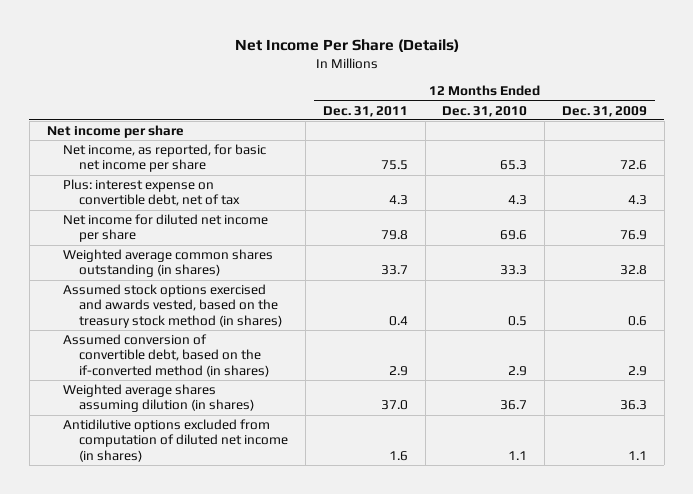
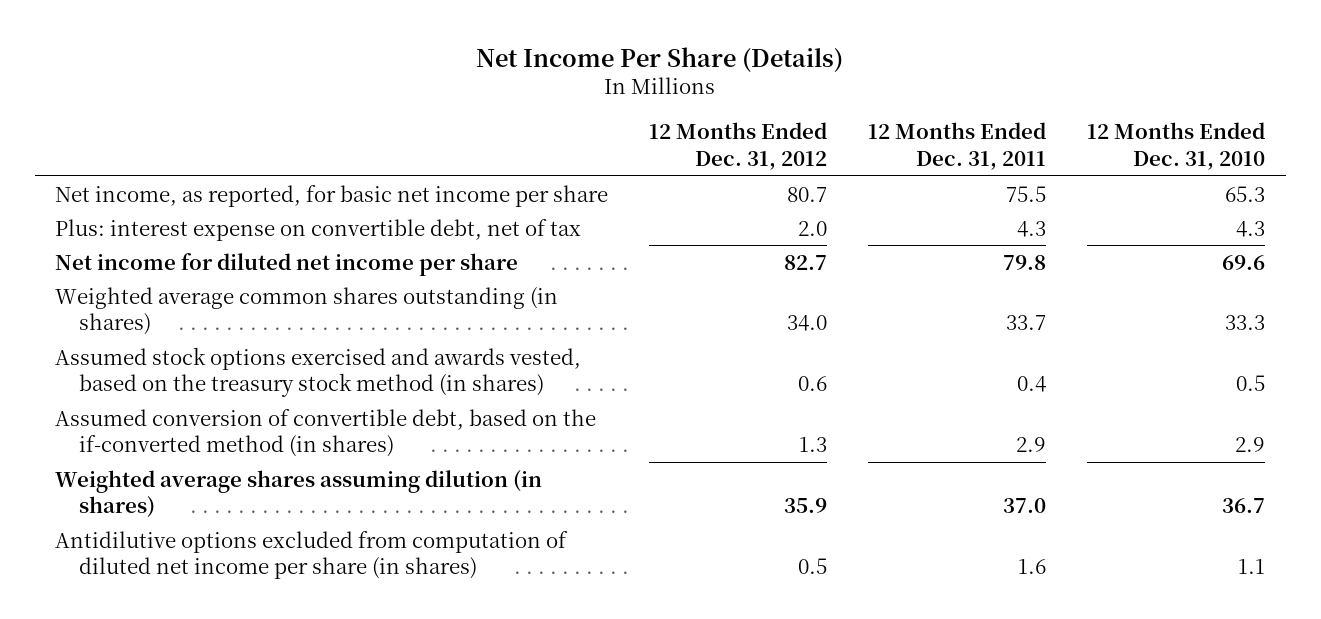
[561,105,647,117] Dec. 31, 2009 -> none
none -> [649,122,828,170] 12 Months Ended Dec. 31, 2012
[46,124,184,138] Net income per share -> none
[62,418,289,463] Antidilutive options excluded from computation of diluted net income (in shares) -> [55,530,569,580] Antidilutive options excluded from computation of diluted net income per share (in shares)

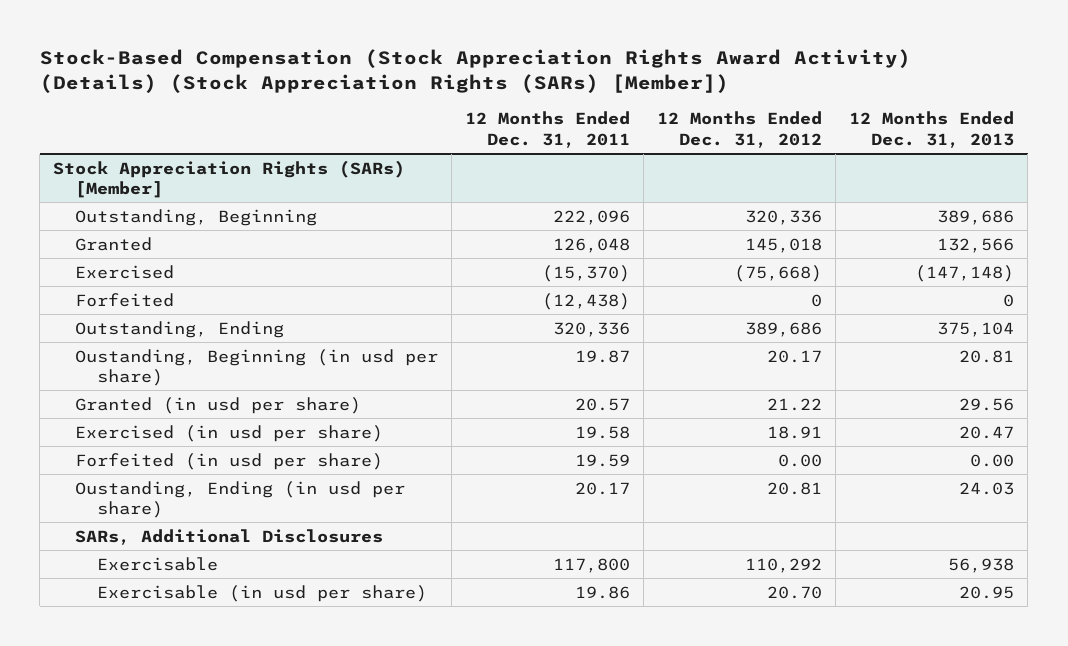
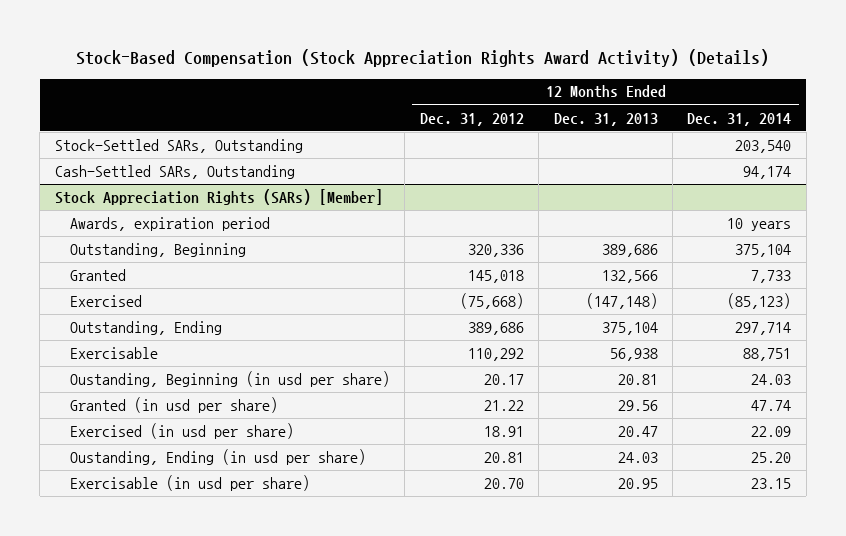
[39,49,911,94] Stock-Based Compensation (Stock Appreciation Rights Award Activity) (Details) (Stock Appreciation Rights (SARs) [Member]) -> [75,49,769,68] Stock-Based Compensation (Stock Appreciation Rights Award Activity) (Details)
[465,111,631,148] 12 Months Ended Dec. 31, 2011 -> none
none -> [687,112,792,126] Dec. 31, 2014
none -> [54,138,303,153] Stock-Settled SARs, Outstanding
none -> [54,164,295,179] Cash-Settled SARs, Outstanding
none -> [70,216,271,231] Awards, expiration period
[74,292,174,307] Forfeited -> none
[96,556,218,571] Exercisable -> [70,346,159,359] Exercisable
[74,452,383,470] Forfeited (in usd per share) -> none
[74,528,383,545] SARs, Additional Disclosures -> none

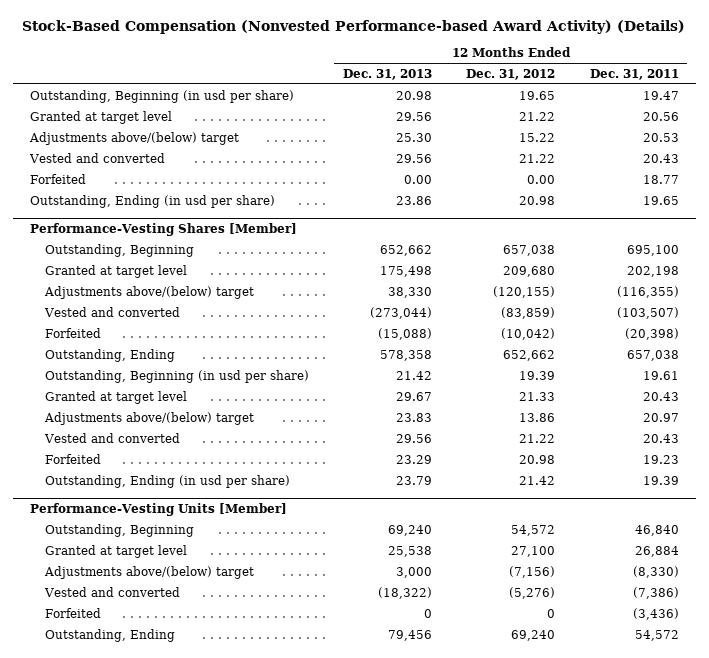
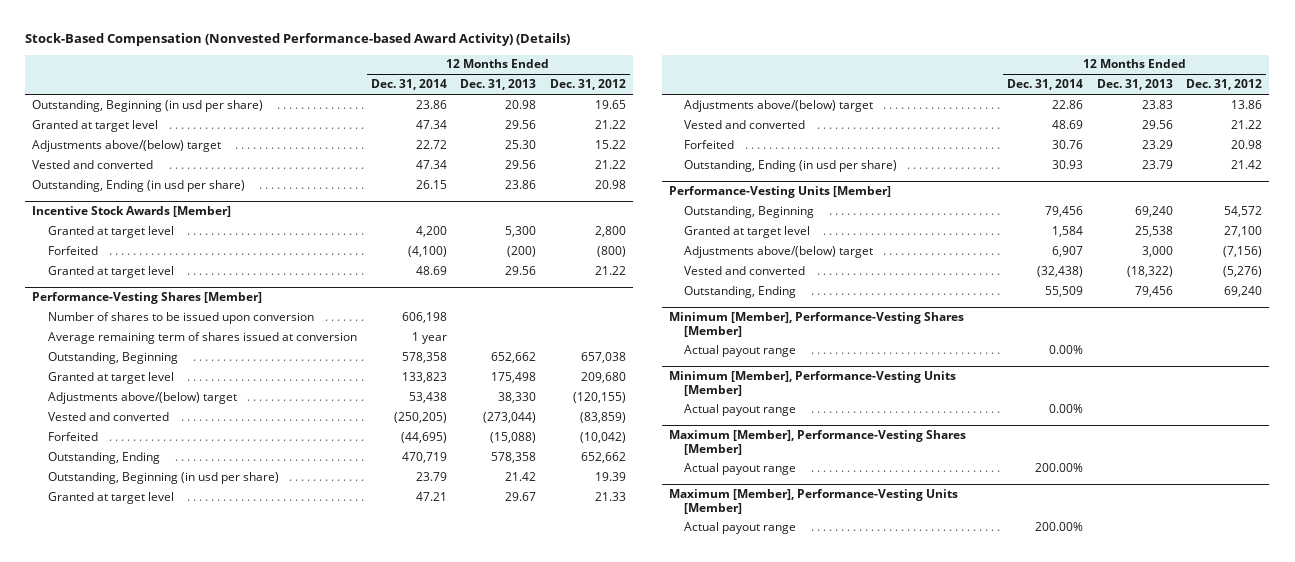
[589,68,679,80] Dec. 31, 2011 -> none
none -> [370,79,447,91] Dec. 31, 2014
[29,173,86,184] Forfeited -> none
none -> [32,206,232,218] Incentive Stock Awards [Member]
none -> [47,225,174,238] Granted at target level
none -> [47,245,98,255] Forfeited
none -> [47,265,174,278] Granted at target level
none -> [47,311,314,324] Number of shares to be issued upon conversion
none -> [47,331,357,344] Average remaining term of shares issued at conversion
[44,607,101,618] Forfeited -> none
none -> [668,312,964,337] Minimum [Member], Performance-Vesting Shares [Member]
none -> [683,344,796,357] Actual payout range
none -> [668,371,956,396] Minimum [Member], Performance-Vesting Units [Member]
none -> [683,403,796,416] Actual payout range
none -> [668,430,966,455] Maximum [Member], Performance-Vesting Shares [Member]
none -> [683,462,796,475] Actual payout range
none -> [668,489,958,514] Maximum [Member], Performance-Vesting Units [Member]
none -> [683,521,796,534] Actual payout range

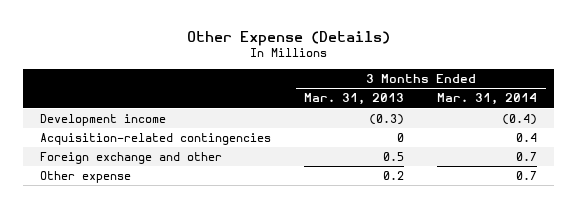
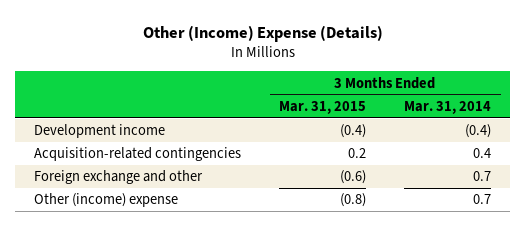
[186,30,390,46] Other Expense (Details) -> [142,24,383,42] Other (Income) Expense (Details)
[304,93,405,106] Mar. 31, 2013 -> none
none -> [279,101,367,115] Mar. 31, 2015
[40,171,132,184] Other expense -> [34,193,179,208] Other (income) expense

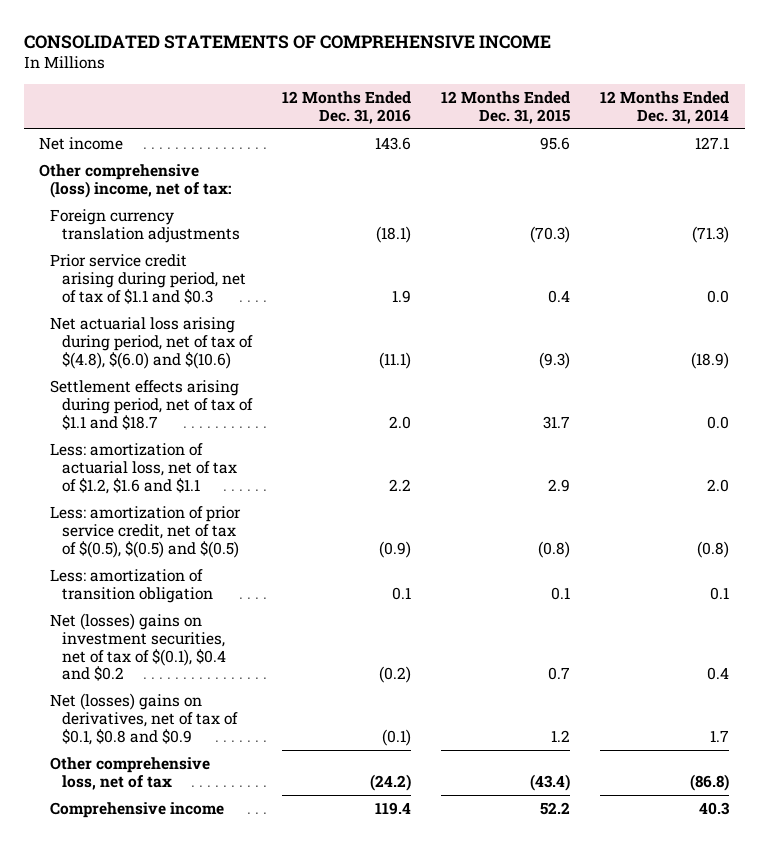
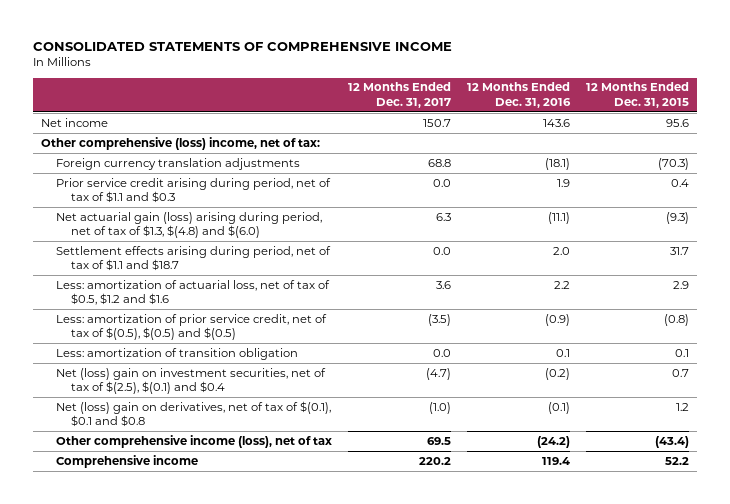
[600,90,730,124] 12 Months Ended Dec. 31, 2014 -> none
none -> [347,82,451,108] 12 Months Ended Dec. 31, 2017
[50,317,253,369] Net actuarial loss arising during period, net of tax of $(4.8), $(6.0) and $(10.6) -> [55,211,322,239] Net actuarial gain (loss) arising during period, net of tax of $1.3, $(4.8) and $(6.0)
[50,443,237,494] Less: amortization of actuarial loss, net of tax of $1.2, $1.6 and $1.1 -> [55,279,330,306] Less: amortization of actuarial loss, net of tax of $0.5, $1.2 and $1.6
[50,613,226,682] Net (losses) gains on investment securities, net of tax of $(0.1), $0.4 and $0.2 -> [55,367,326,395] Net (loss) gain on investment securities, net of tax of $(2.5), $(0.1) and $0.4
[50,693,238,745] Net (losses) gains on derivatives, net of tax of $0.1, $0.8 and $0.9 -> [55,400,331,428] Net (loss) gain on derivatives, net of tax of $(0.1), $0.1 and $0.8
[50,757,211,790] Other comprehensive loss, net of tax -> [55,434,332,448] Other comprehensive income (loss), net of tax

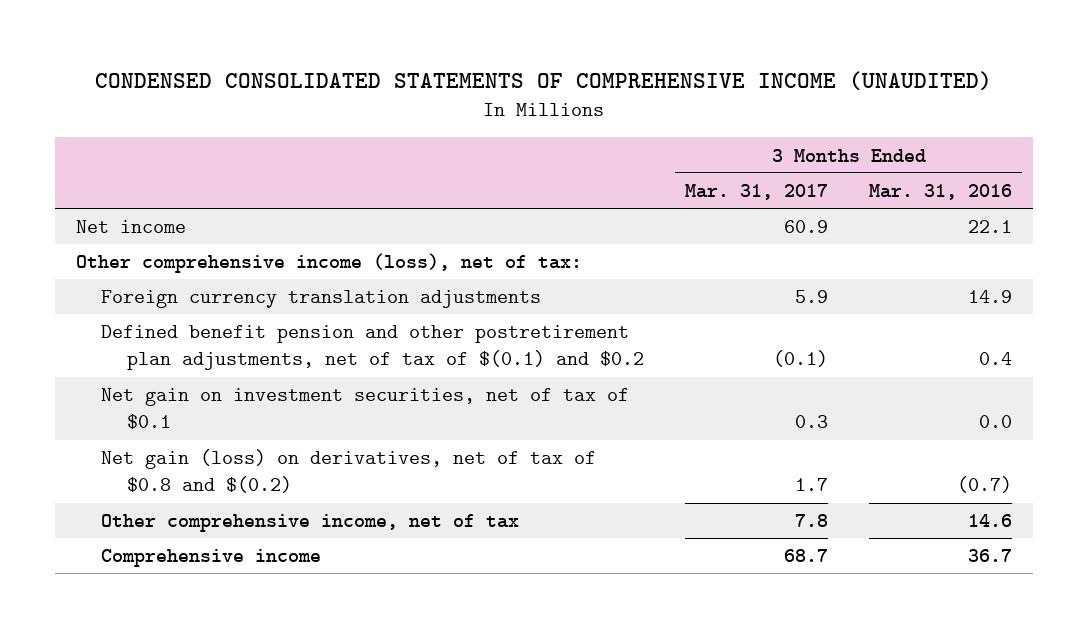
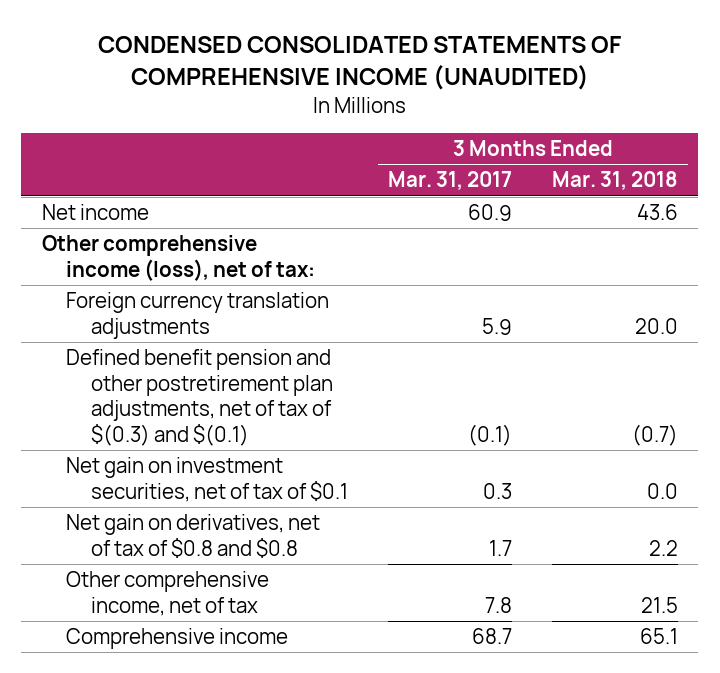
[869,184,1013,201] Mar. 31, 2016 -> none
none -> [552,171,679,191] Mar. 31, 2018
[101,325,644,371] Defined benefit pension and other postretirement plan adjustments, net of tax of $(0.1) and $0.2 -> [66,349,333,447] Defined benefit pension and other postretirement plan adjustments, net of tax of $(0.3) and $(0.1)
[101,449,597,494] Net gain (loss) on derivatives, net of tax of $0.8 and $(0.2) -> [66,514,321,558] Net gain on derivatives, net of tax of $0.8 and $0.8

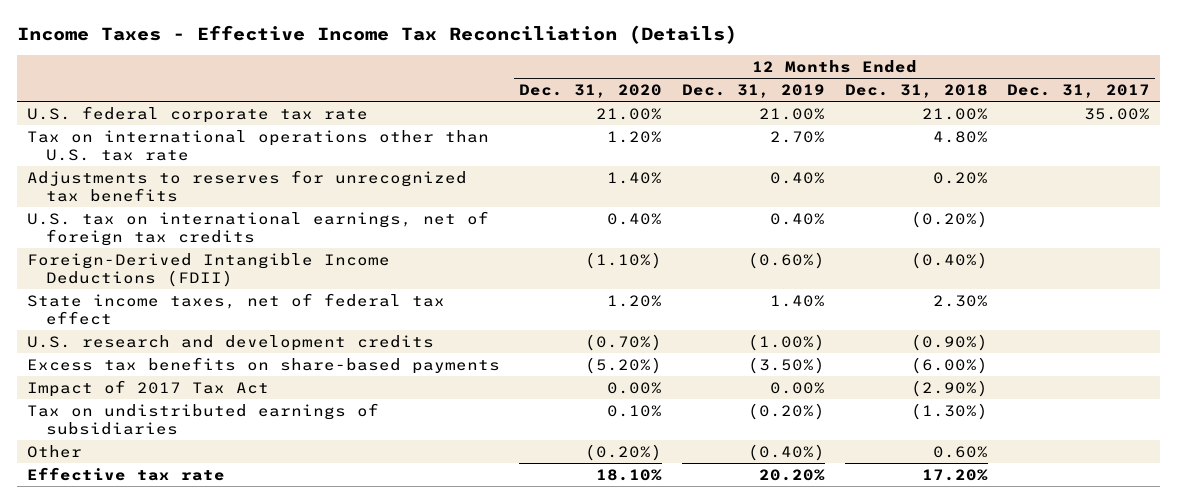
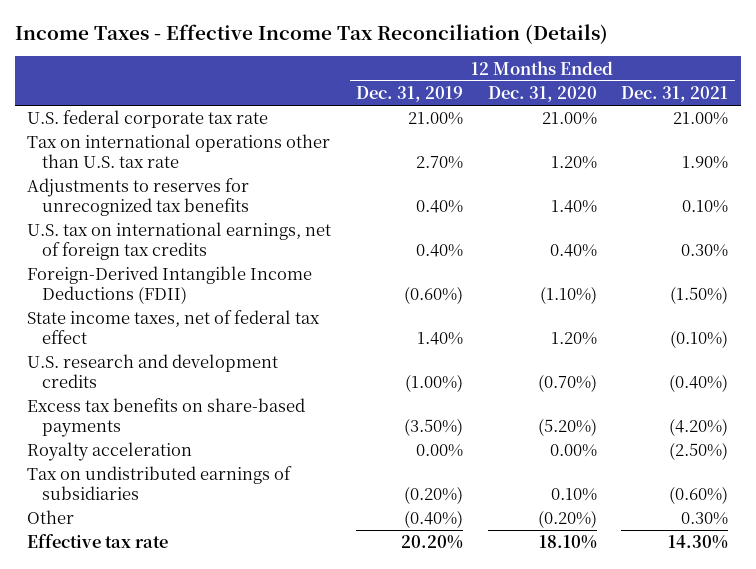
[844,83,988,98] Dec. 31, 2018 -> none
[1007,83,1151,98] Dec. 31, 2017 -> none
none -> [621,86,729,103] Dec. 31, 2021
[26,379,269,397] Impact of 2017 Tax Act -> none
none -> [27,442,193,462] Royalty acceleration

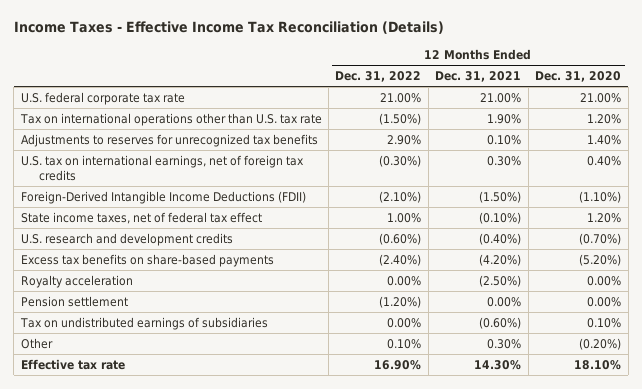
[355,86,463,103] Dec. 31, 2019 -> none
none -> [335,71,422,83] Dec. 31, 2022
none -> [20,295,128,307] Pension settlement

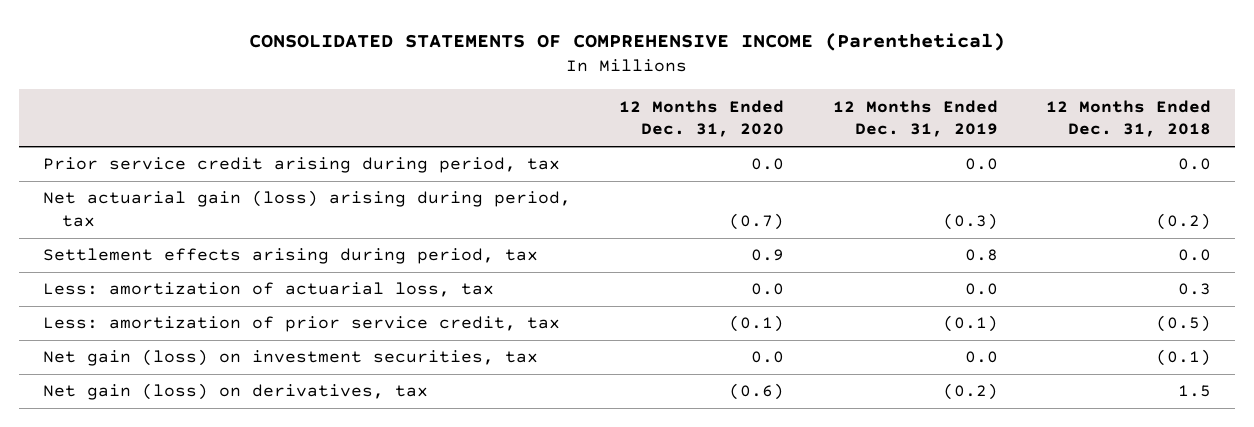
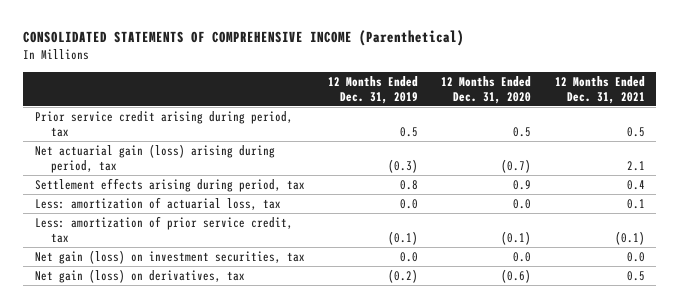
[1045,99,1211,138] 12 Months Ended Dec. 31, 2018 -> none
none -> [554,75,645,104] 12 Months Ended Dec. 31, 2021
[751,158,785,171] 0.0 -> [513,126,532,137] 0.5
[964,158,998,171] 0.0 -> [399,126,418,137] 0.5

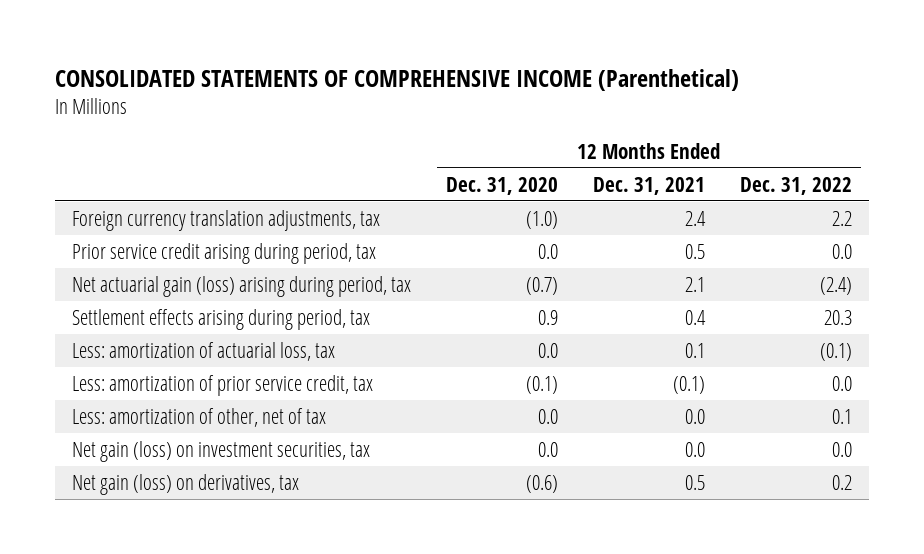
[327,75,418,104] 12 Months Ended Dec. 31, 2019 -> none
none -> [739,176,852,195] Dec. 31, 2022
none -> [72,209,381,231] Foreign currency translation adjustments, tax
[513,126,532,137] 0.5 -> [538,243,559,259] 0.0
none -> [72,407,327,427] Less: amortization of other, net of tax

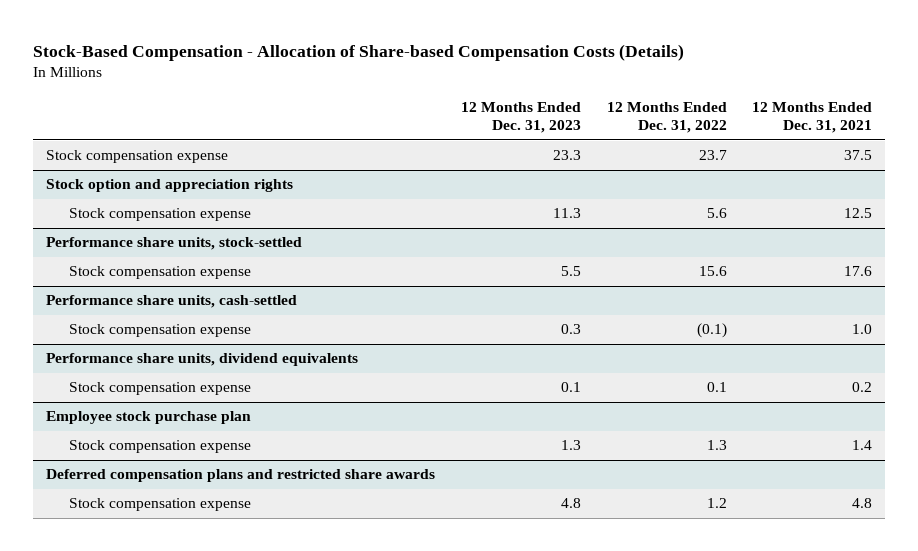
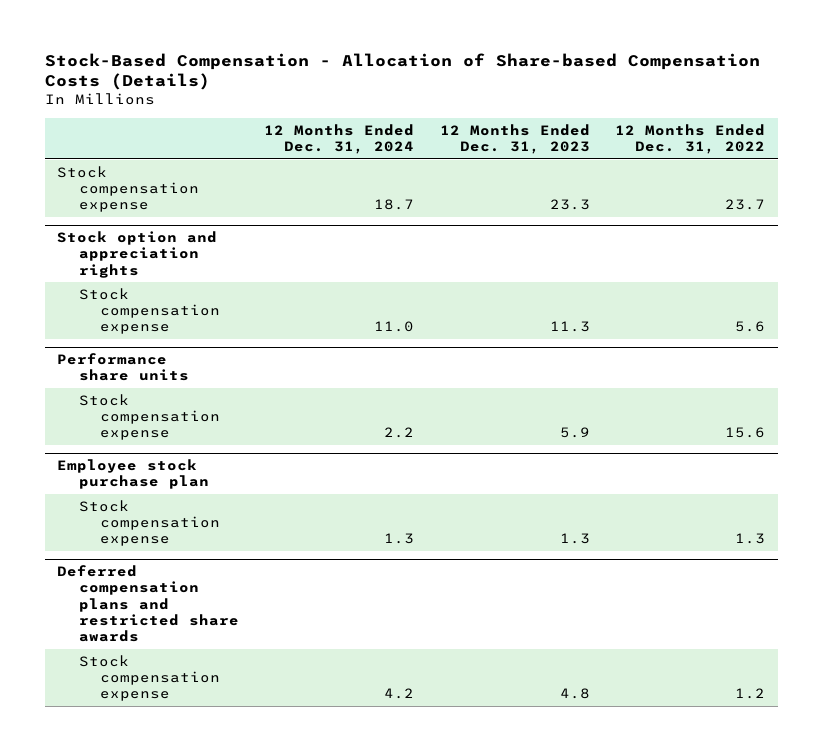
[752,102,873,134] 12 Months Ended Dec. 31, 2021 -> none
none -> [264,123,415,155] 12 Months Ended Dec. 31, 2024
[45,295,297,309] Performance share units, cash-settled -> none
[69,324,252,338] Stock compensation expense -> none
[45,353,358,367] Performance share units, dividend equivalents -> none
[69,382,252,396] Stock compensation expense -> none
[45,237,302,251] Performance share units, stock-settled -> [57,353,189,382] Performance share units
[560,266,581,277] 5.5 -> [559,427,590,439] 5.9

